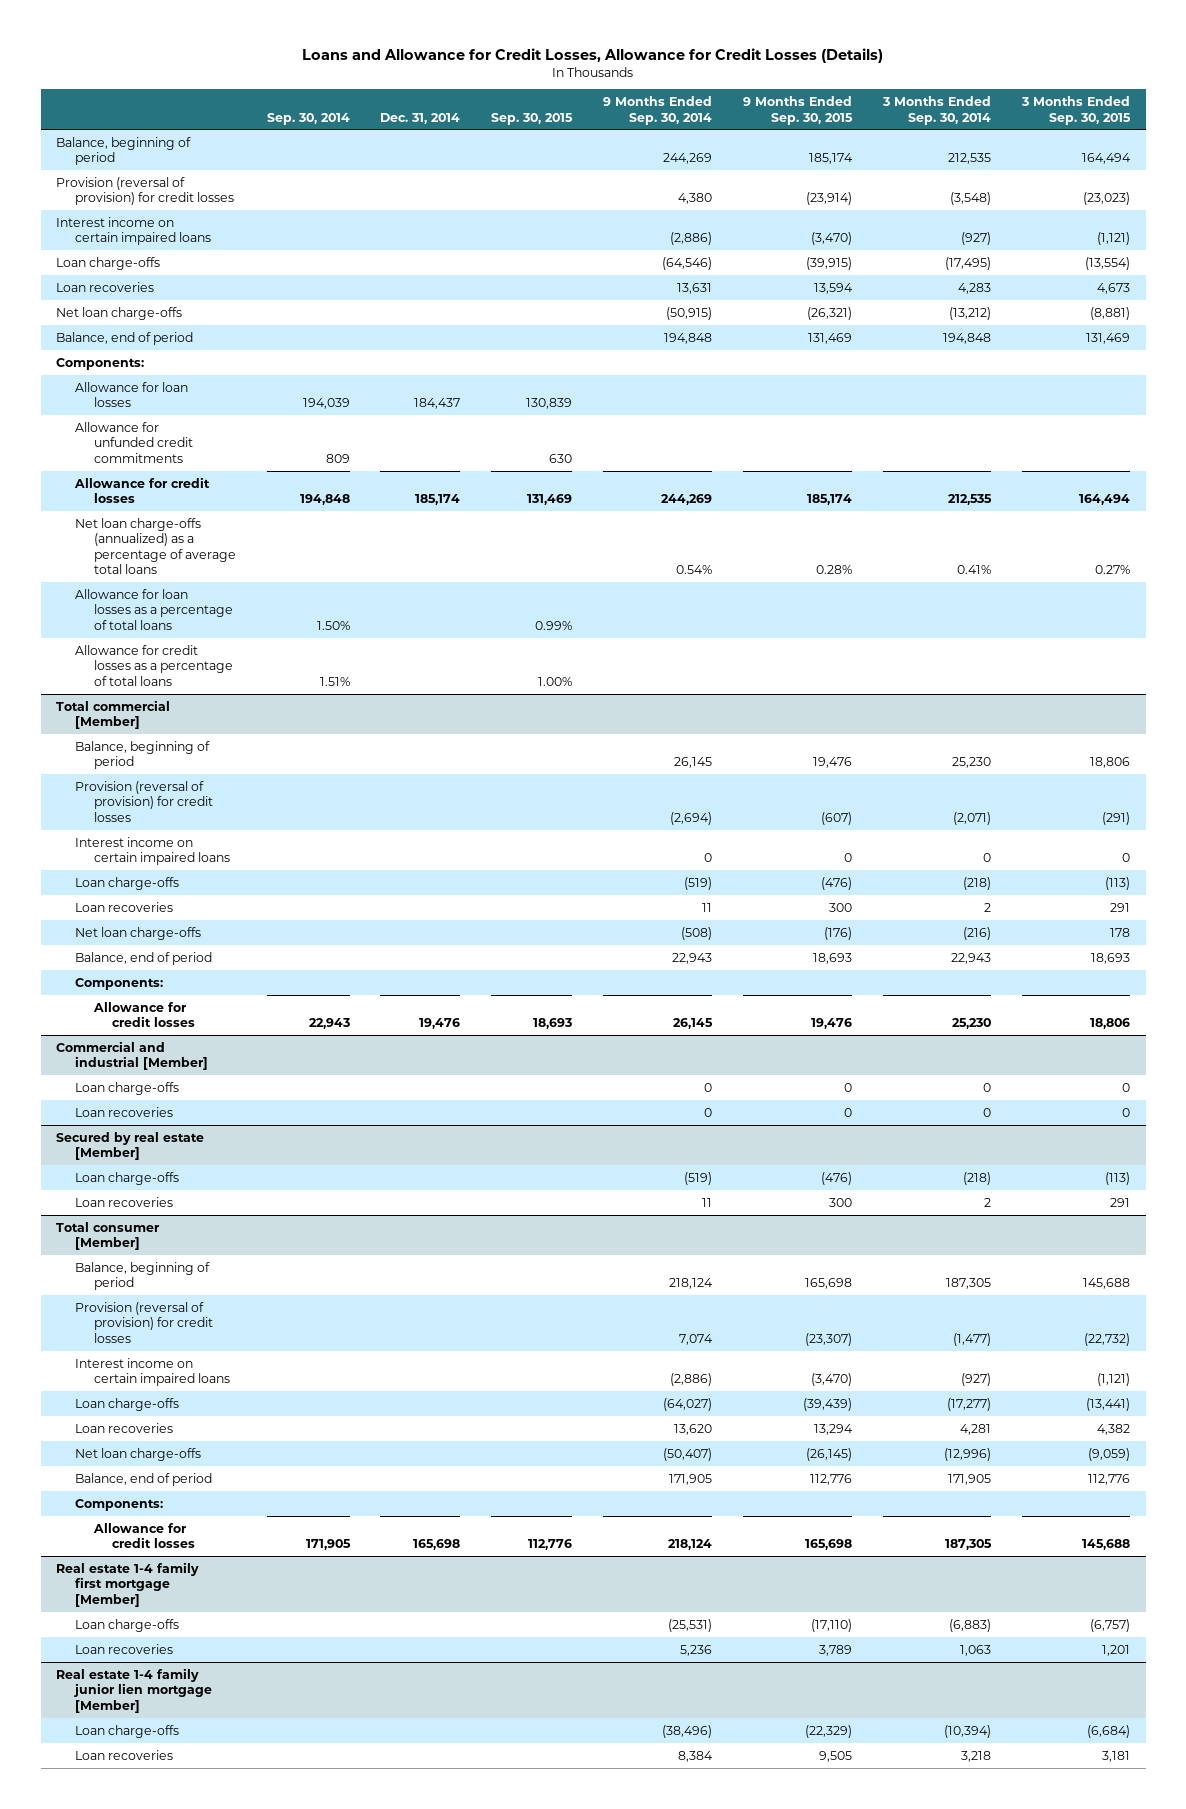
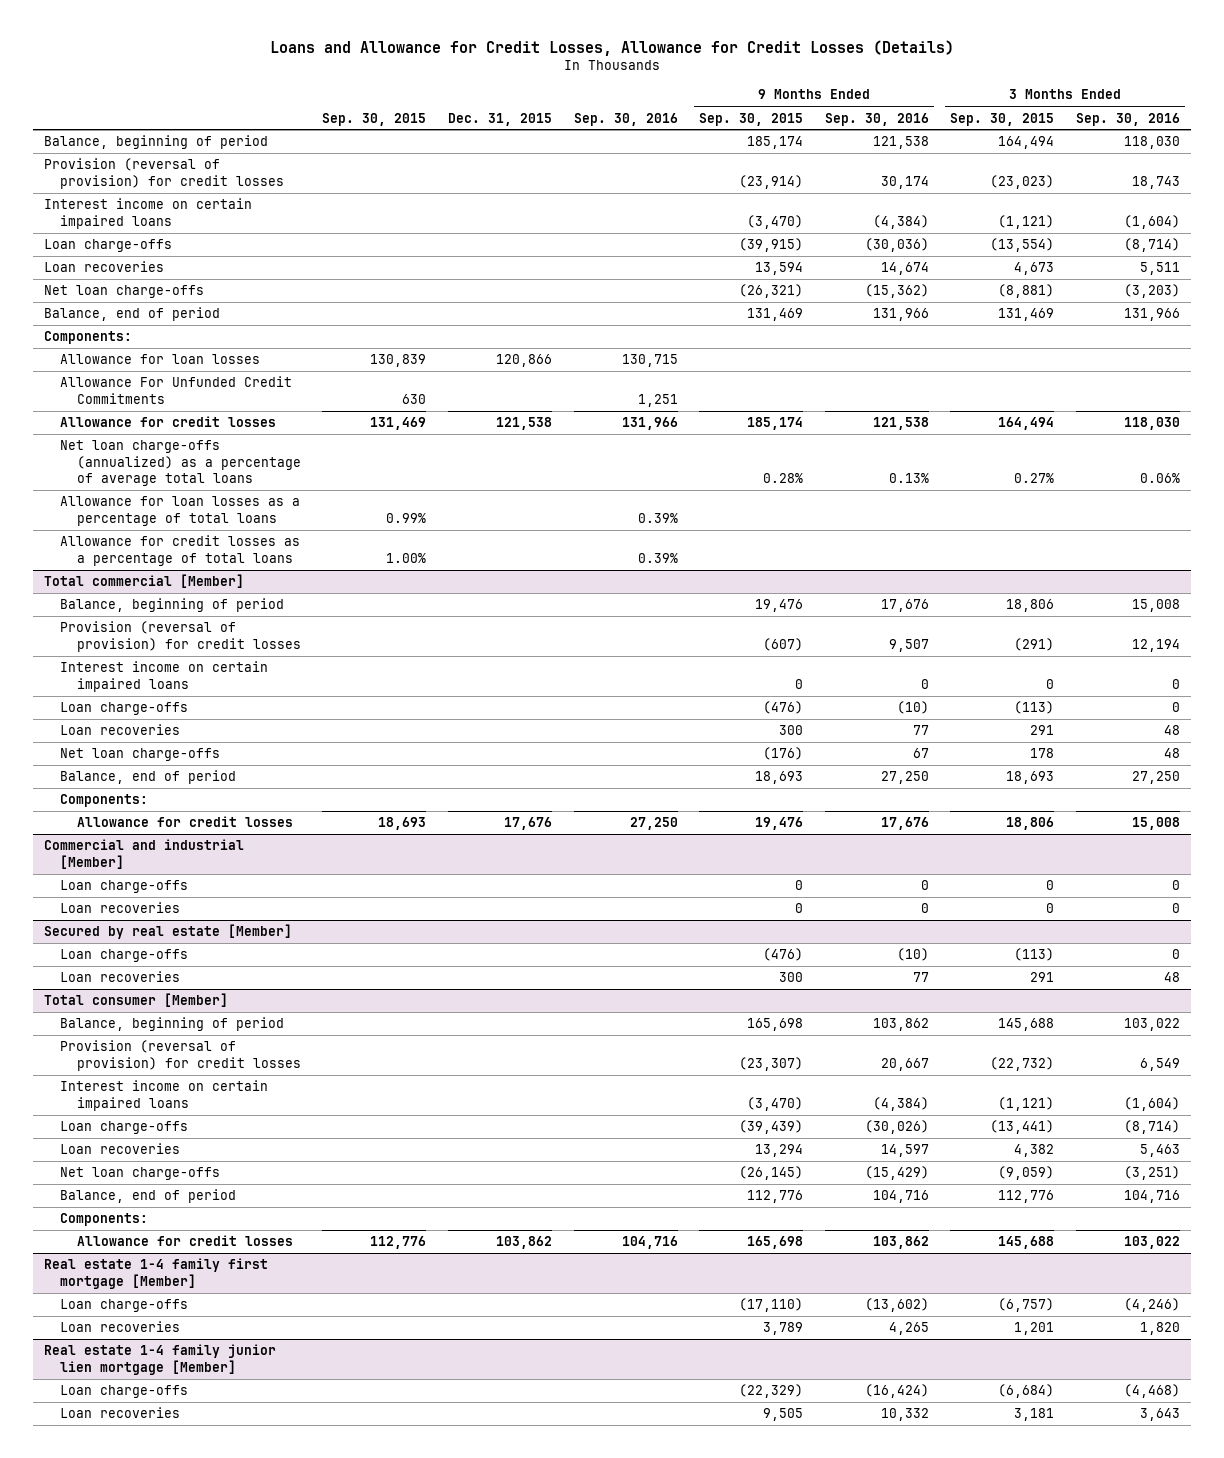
[266,112,350,125] Sep. 30, 2014 -> none
[380,112,461,124] Dec. 31, 2014 -> none
[603,95,713,125] 9 Months Ended Sep. 30, 2014 -> none
[882,95,992,125] 3 Months Ended Sep. 30, 2014 -> none
none -> [447,112,552,126] Dec. 31, 2015
none -> [573,112,678,126] Sep. 30, 2016
none -> [824,112,929,126] Sep. 30, 2016
none -> [1076,112,1181,126] Sep. 30, 2016
[74,421,193,463] Allowance for unfunded credit commitments -> [60,376,293,404] Allowance For Unfunded Credit Commitments

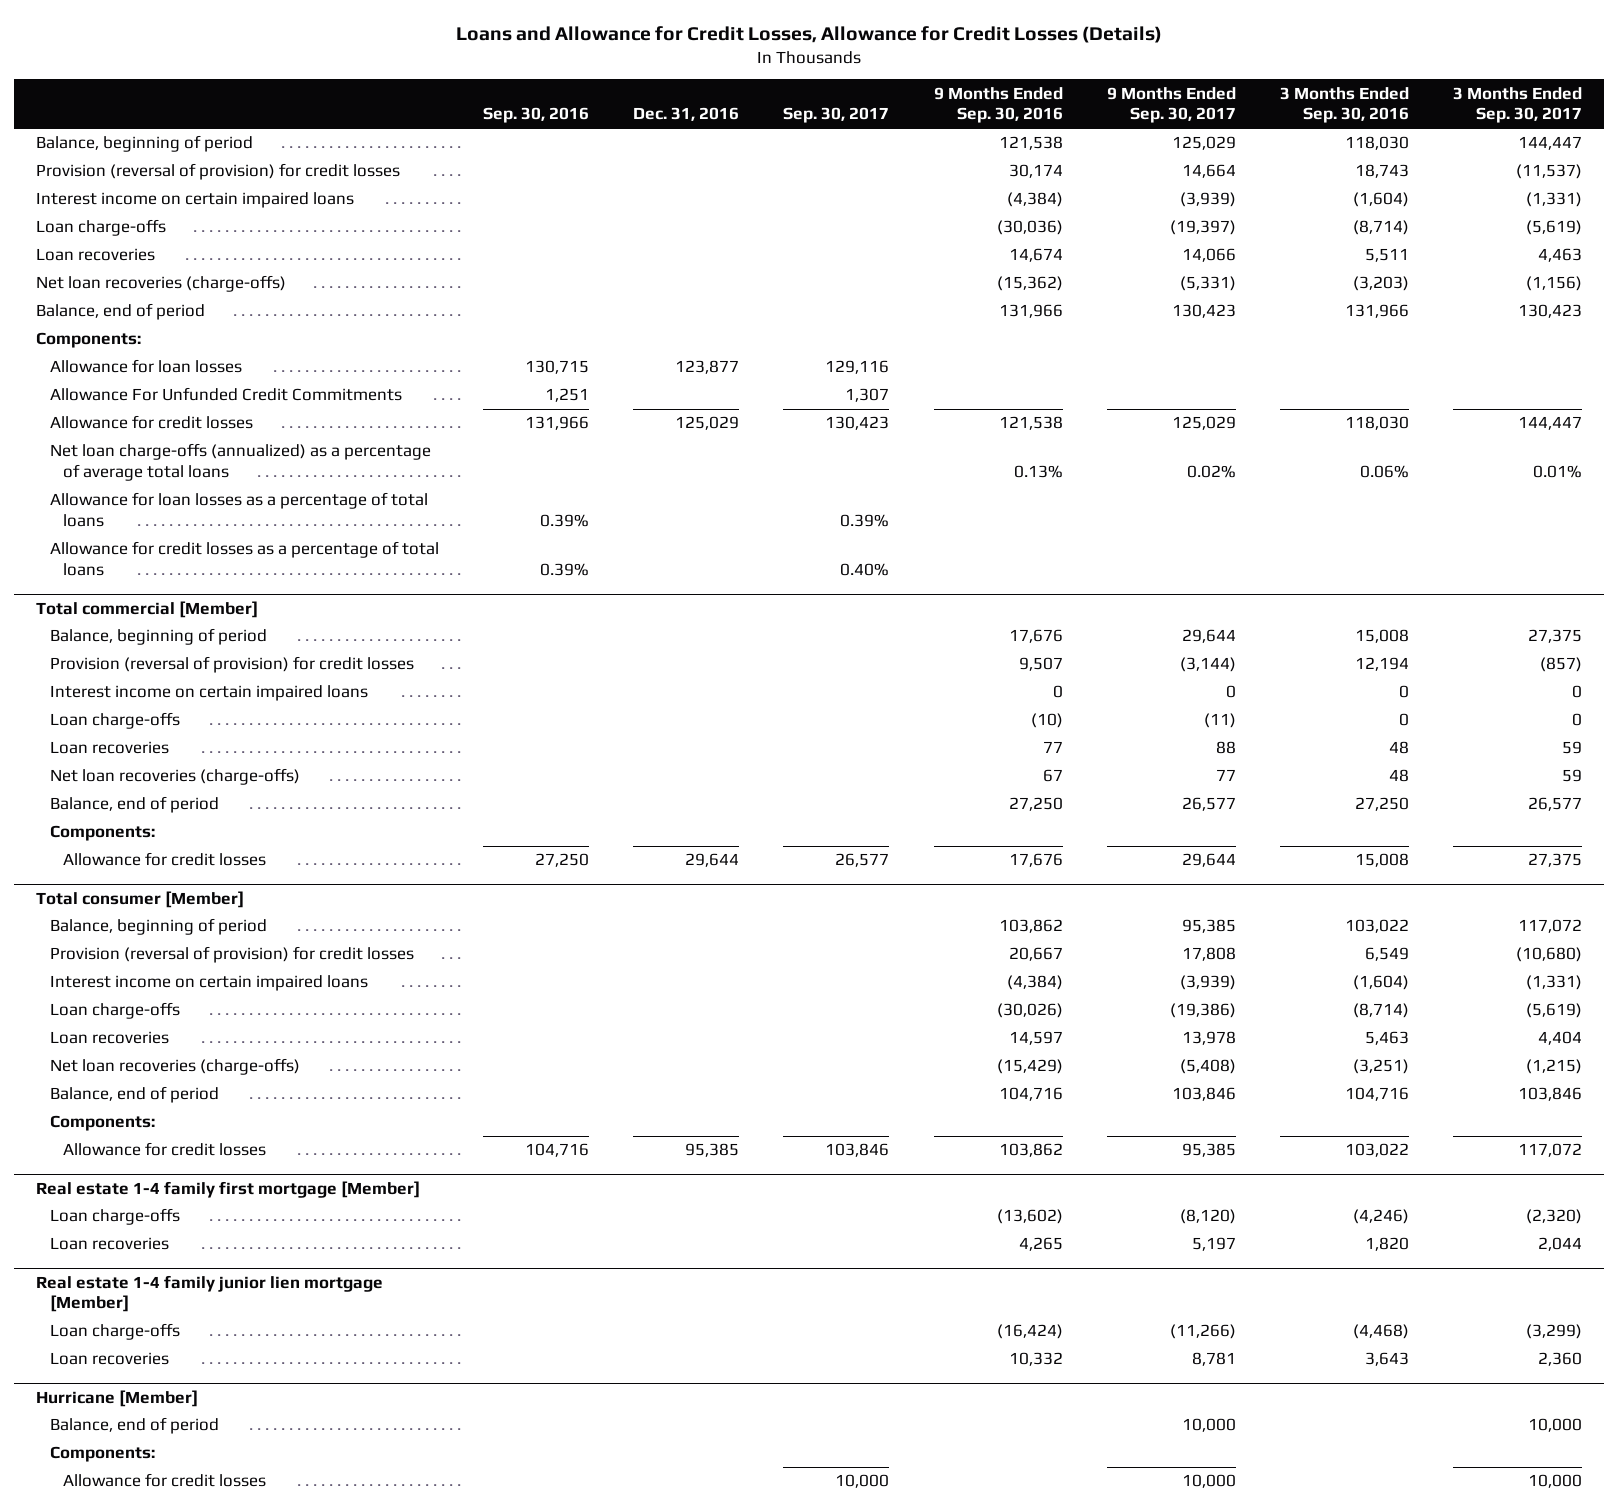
[322,112,427,126] Sep. 30, 2015 -> none
[447,112,552,126] Dec. 31, 2015 -> none
[699,112,804,126] Sep. 30, 2015 -> none
[950,112,1055,126] Sep. 30, 2015 -> none
none -> [633,107,740,122] Dec. 31, 2016
none -> [783,107,890,124] Sep. 30, 2017
none -> [1106,86,1236,124] 9 Months Ended Sep. 30, 2017
none -> [1453,86,1583,124] 3 Months Ended Sep. 30, 2017
[43,285,204,299] Net loan charge-offs -> [36,275,287,293] Net loan recoveries (charge-offs)
[60,748,221,762] Net loan charge-offs -> [49,768,300,786] Net loan recoveries (charge-offs)
[43,839,244,869] Commercial and industrial [Member] -> none
[60,880,189,894] Loan charge-offs -> none
[60,902,181,914] Loan recoveries -> none
[43,924,292,940] Secured by real estate [Member] -> none
[60,949,189,963] Loan charge-offs -> none
[60,971,181,983] Loan recoveries -> none
[60,1167,221,1181] Net loan charge-offs -> [49,1058,300,1076] Net loan recoveries (charge-offs)
none -> [36,1389,199,1407] Hurricane [Member]
none -> [49,1417,219,1435] Balance, end of period
none -> [49,1446,155,1463] Components:
none -> [62,1473,266,1488] Allowance for credit losses

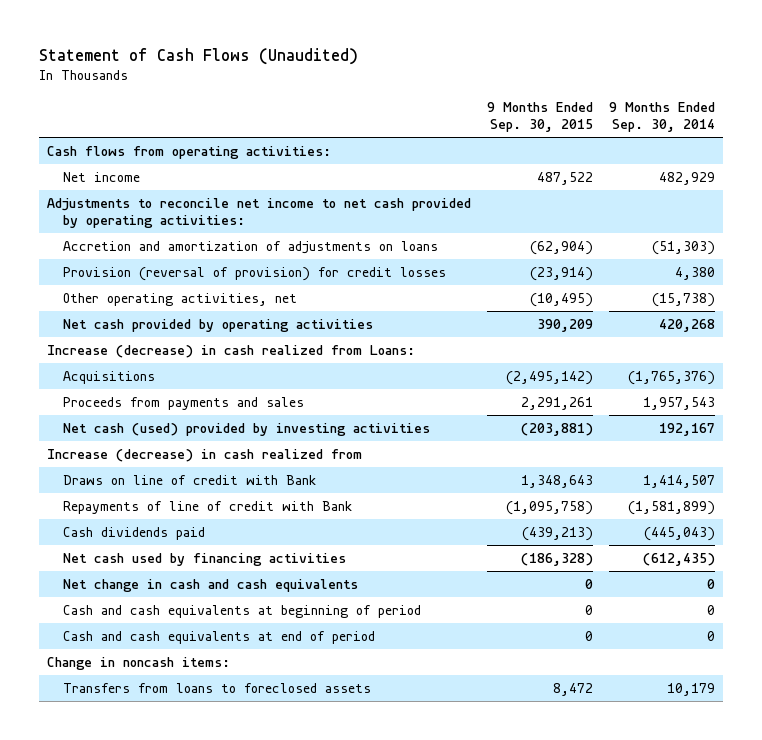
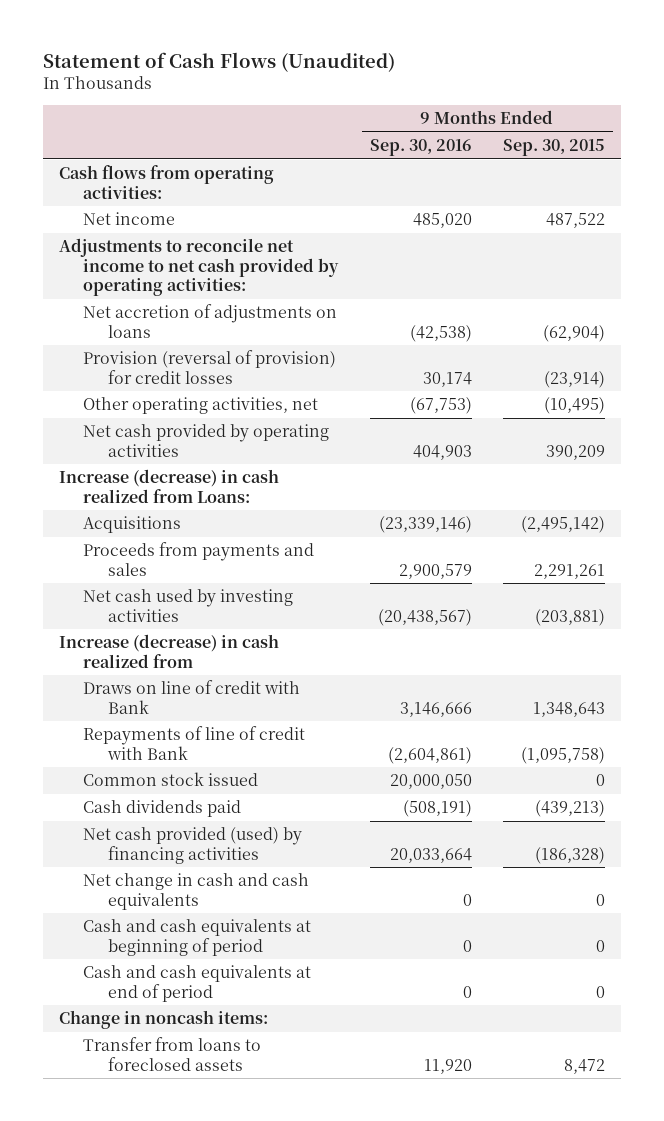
[608,102,715,133] 9 Months Ended Sep. 30, 2014 -> none
none -> [369,139,472,157] Sep. 30, 2016
[62,240,438,254] Accretion and amortization of adjustments on loans -> [83,304,338,338] Net accretion of adjustments on loans
[62,422,430,436] Net cash (used) provided by investing activities -> [83,589,294,622] Net cash used by investing activities
none -> [83,772,259,787] Common stock issued
[62,552,346,566] Net cash used by financing activities -> [83,827,303,864] Net cash provided (used) by financing activities
[62,682,371,693] Transfers from loans to foreclosed assets -> [83,1037,262,1071] Transfer from loans to foreclosed assets

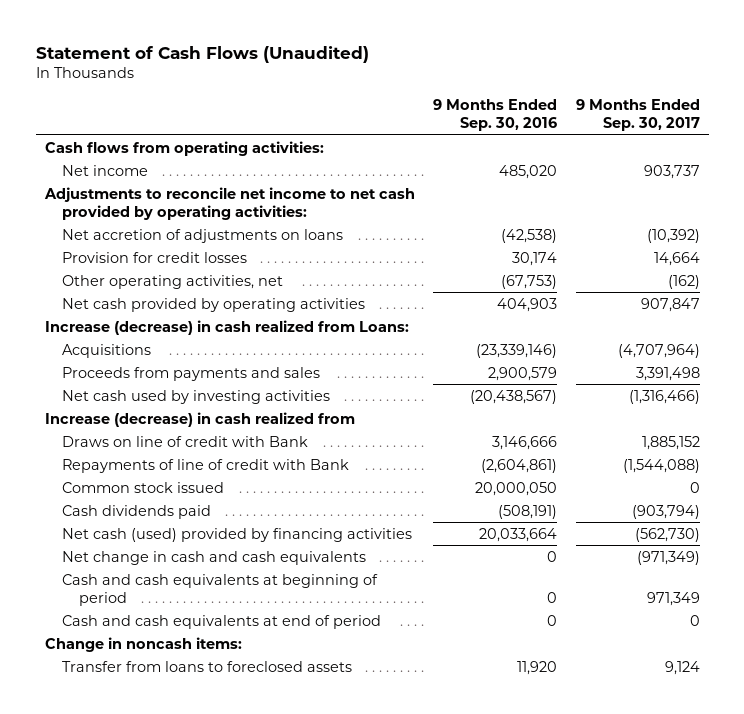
[503,139,606,157] Sep. 30, 2015 -> none
none -> [575,98,700,132] 9 Months Ended Sep. 30, 2017
[83,350,337,384] Provision (reversal of provision) for credit losses -> [61,251,247,263] Provision for credit losses
[83,827,303,864] Net cash provided (used) by financing activities -> [61,527,412,542] Net cash (used) provided by financing activities

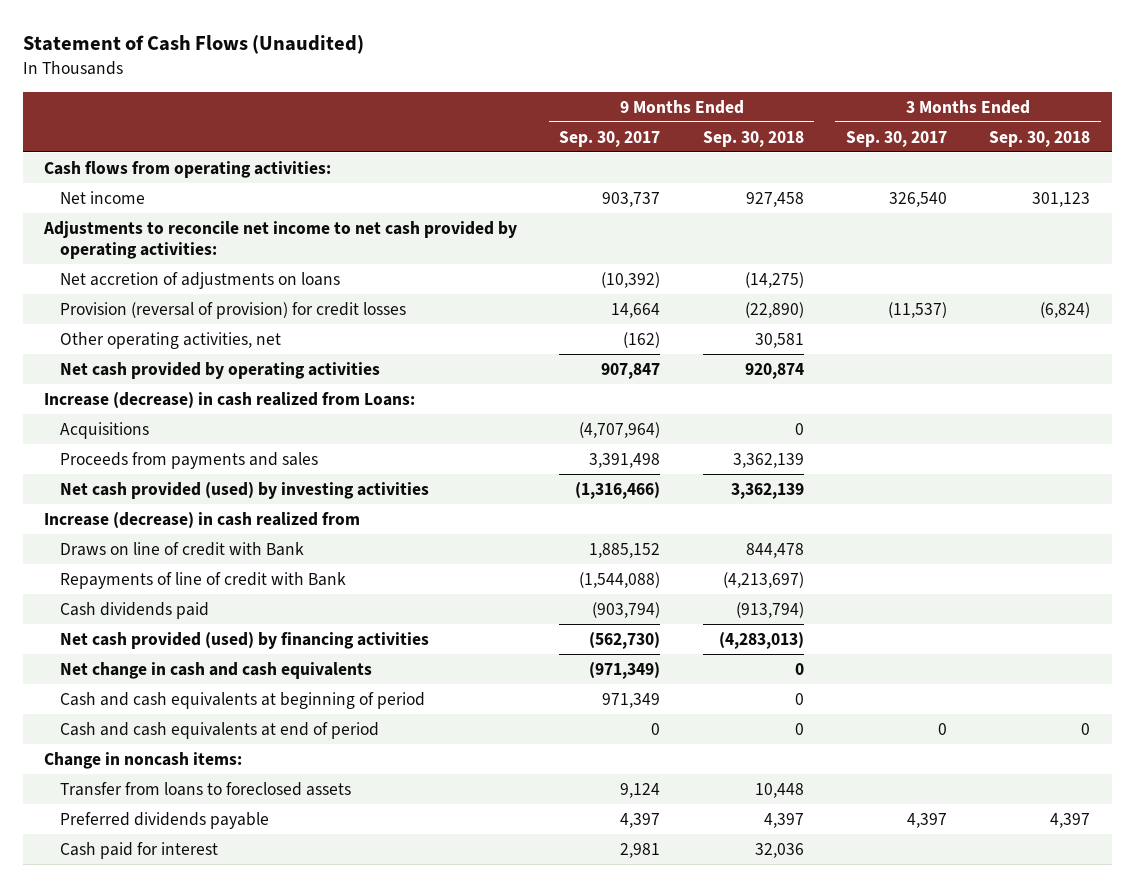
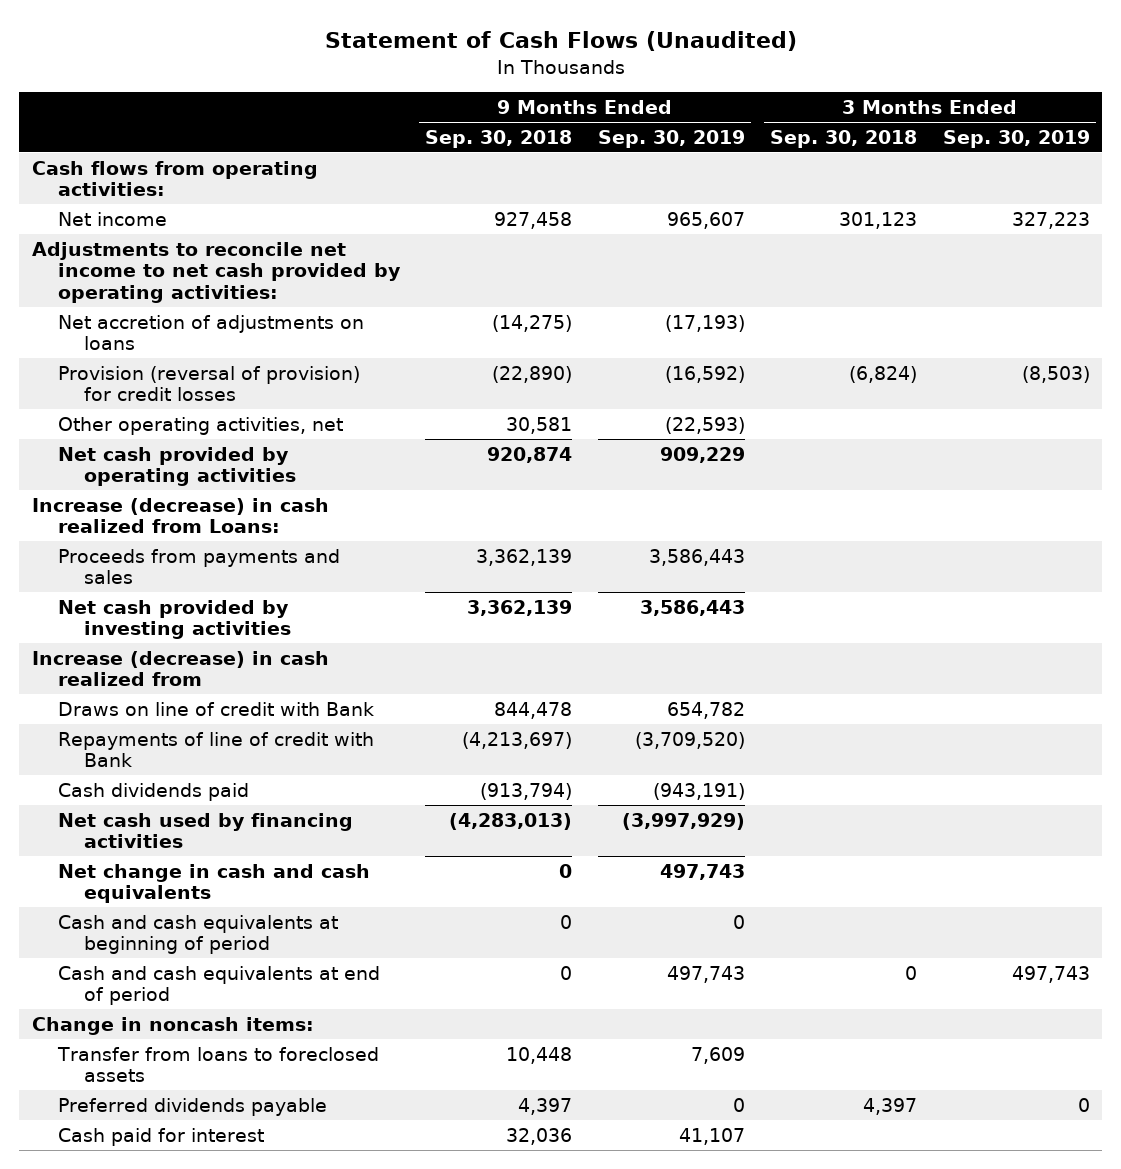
[559,130,661,147] Sep. 30, 2017 -> none
[846,130,948,147] Sep. 30, 2017 -> none
none -> [597,129,745,148] Sep. 30, 2019
none -> [942,129,1090,148] Sep. 30, 2019
[59,421,149,439] Acquisitions -> none
[59,481,429,499] Net cash provided (used) by investing activities -> [57,599,291,640] Net cash provided by investing activities
[59,631,429,649] Net cash provided (used) by financing activities -> [57,812,353,849] Net cash used by financing activities

